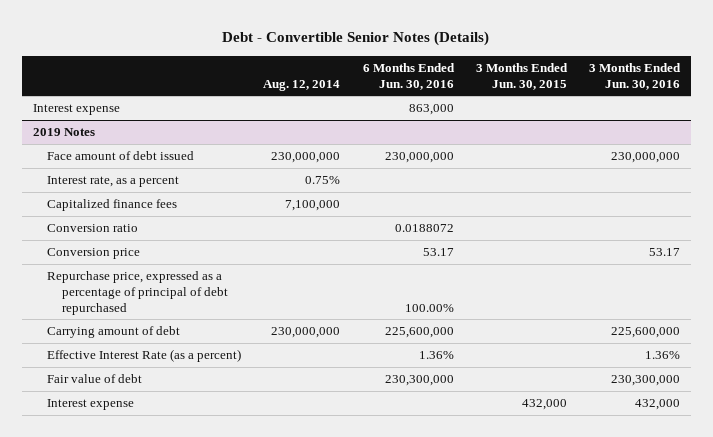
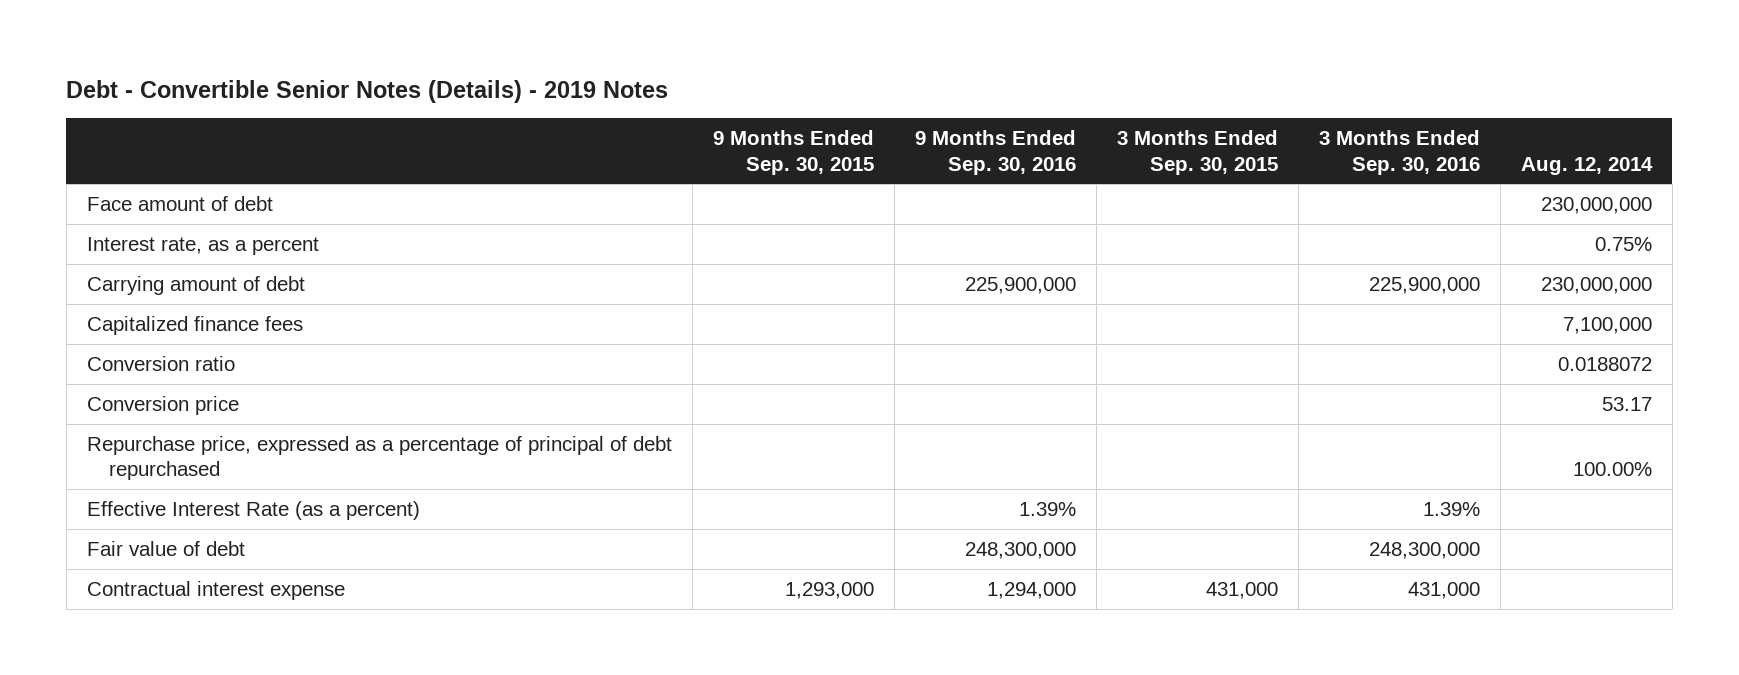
[222,31,490,47] Debt - Convertible Senior Notes (Details) -> [66,79,669,103] Debt - Convertible Senior Notes (Details) - 2019 Notes
[362,62,455,90] 6 Months Ended Jun. 30, 2016 -> none
[475,62,568,90] 3 Months Ended Jun. 30, 2015 -> none
[588,62,681,90] 3 Months Ended Jun. 30, 2016 -> none
none -> [712,130,874,175] 9 Months Ended Sep. 30, 2015
none -> [914,130,1076,175] 9 Months Ended Sep. 30, 2016
none -> [1116,130,1278,175] 3 Months Ended Sep. 30, 2015
none -> [1318,130,1480,175] 3 Months Ended Sep. 30, 2016
[33,128,96,137] 2019 Notes -> none
[47,151,195,161] Face amount of debt issued -> none
[47,176,180,188] Interest rate, as a percent -> none
[47,199,178,212] Capitalized finance fees -> none
[47,224,139,233] Conversion ratio -> none
[47,248,141,260] Conversion price -> none
[47,271,228,315] Repurchase price, expressed as a percentage of principal of debt repurchased -> none
[47,326,181,339] Carrying amount of debt -> none
[47,349,242,363] Effective Interest Rate (as a percent) -> none
[47,374,143,384] Fair value of debt -> none
[47,399,135,411] Interest expense -> none
none -> [86,196,273,212] Face amount of debt
none -> [86,237,319,256] Interest rate, as a percent
none -> [86,276,305,296] Carrying amount of debt
none -> [86,316,303,336] Capitalized finance fees
none -> [86,356,235,372] Conversion ratio
none -> [86,396,239,416] Conversion price
none -> [86,436,672,481] Repurchase price, expressed as a percentage of principal of debt repurchased
none -> [86,501,420,521] Effective Interest Rate (as a percent)
none -> [86,541,245,557] Fair value of debt
[33,104,121,116] Interest expense -> [86,581,345,601] Contractual interest expense

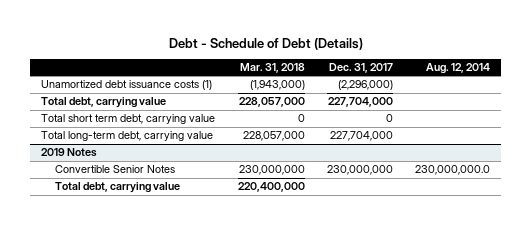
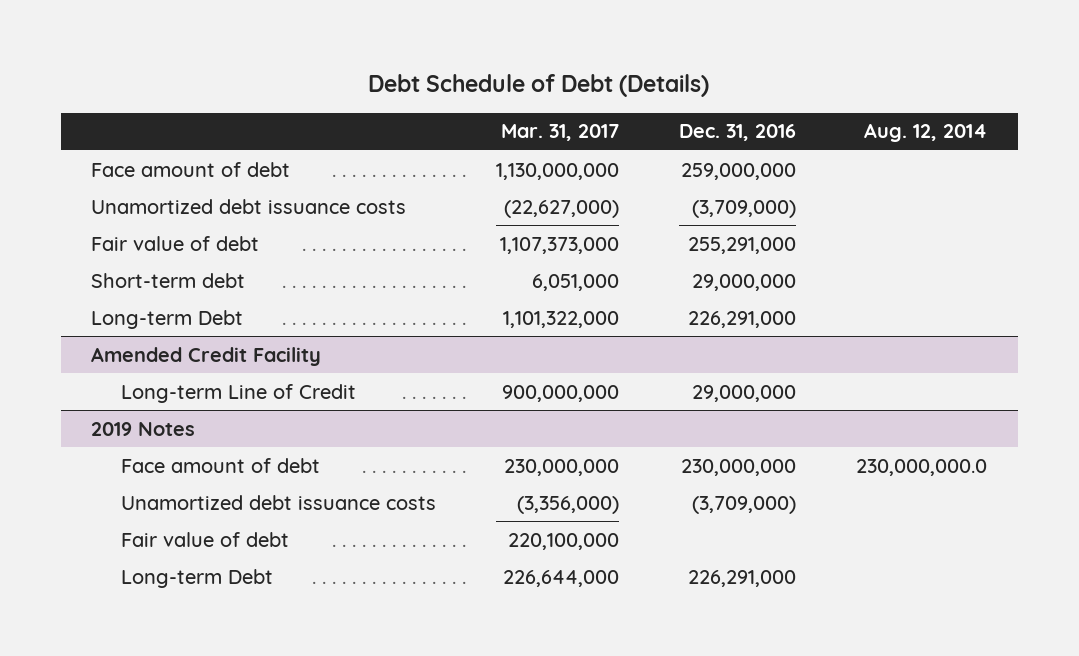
[168,37,363,50] Debt - Schedule of Debt (Details) -> [368,74,710,98] Debt Schedule of Debt (Details)
[239,63,305,74] Mar. 31, 2018 -> none
[328,63,393,74] Dec. 31, 2017 -> none
none -> [500,124,619,142] Mar. 31, 2017
none -> [679,124,797,142] Dec. 31, 2016
none -> [91,161,291,177] Face amount of debt
[41,80,213,91] Unamortized debt issuance costs (1) -> [91,198,407,214] Unamortized debt issuance costs
[41,97,167,109] Total debt, carrying value -> [91,235,260,251] Fair value of debt
[41,114,216,125] Total short term debt, carrying value -> [91,272,246,288] Short-term debt
[41,131,214,142] Total long-term debt, carrying value -> [91,309,244,329] Long-term Debt
none -> [91,346,322,366] Amended Credit Facility
none -> [120,383,356,403] Long-term Line of Credit
[54,165,175,174] Convertible Senior Notes -> [120,457,320,473] Face amount of debt
none -> [120,494,436,510] Unamortized debt issuance costs
[54,182,180,194] Total debt, carrying value -> [120,531,289,547] Fair value of debt
none -> [120,568,273,588] Long-term Debt

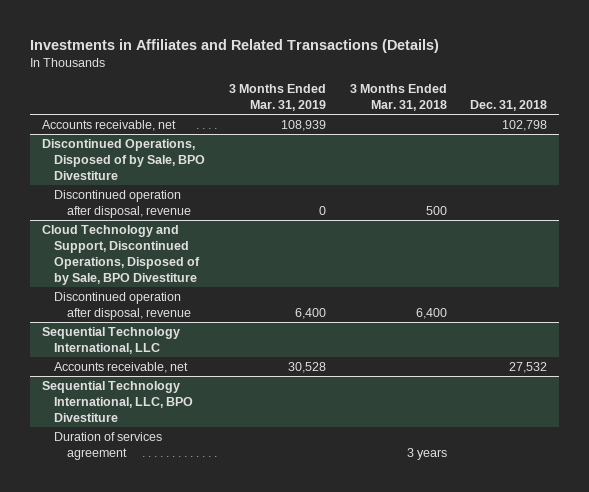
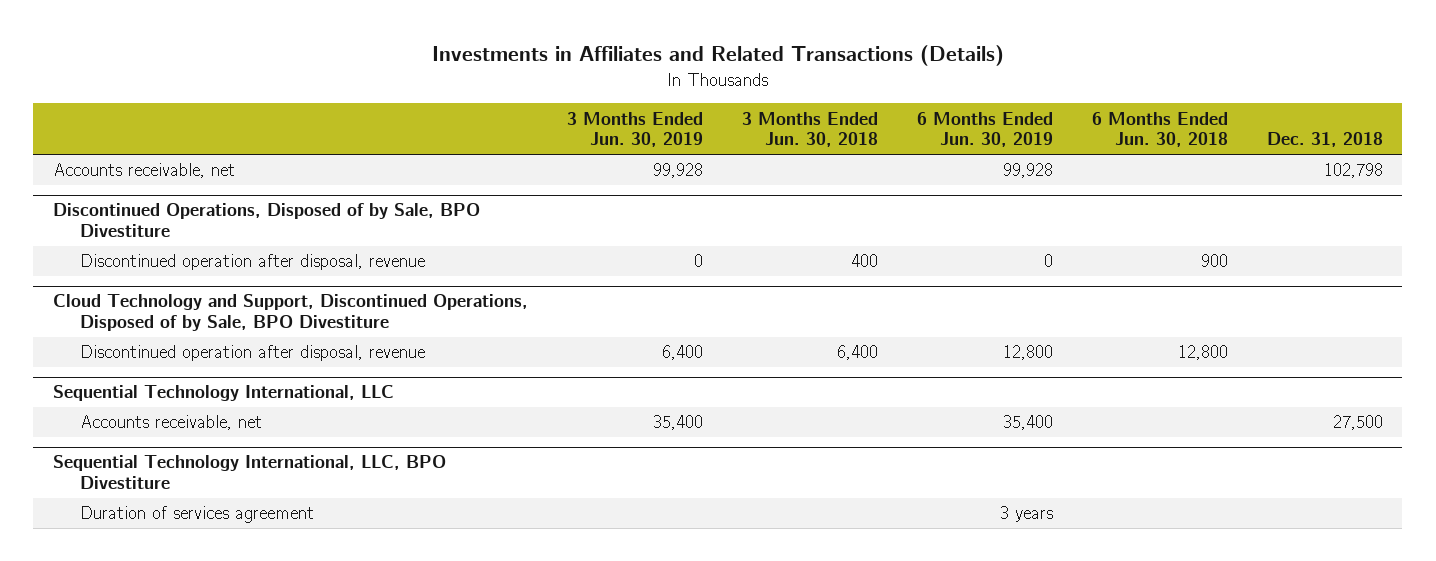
[228,83,326,111] 3 Months Ended Mar. 31, 2019 -> none
[349,83,447,111] 3 Months Ended Mar. 31, 2018 -> none
none -> [566,111,703,148] 3 Months Ended Jun. 30, 2019
none -> [741,111,878,148] 3 Months Ended Jun. 30, 2018
none -> [916,111,1053,148] 6 Months Ended Jun. 30, 2019
none -> [1091,111,1228,148] 6 Months Ended Jun. 30, 2018
[509,361,548,373] 27,532 -> [1332,415,1383,431] 27,500

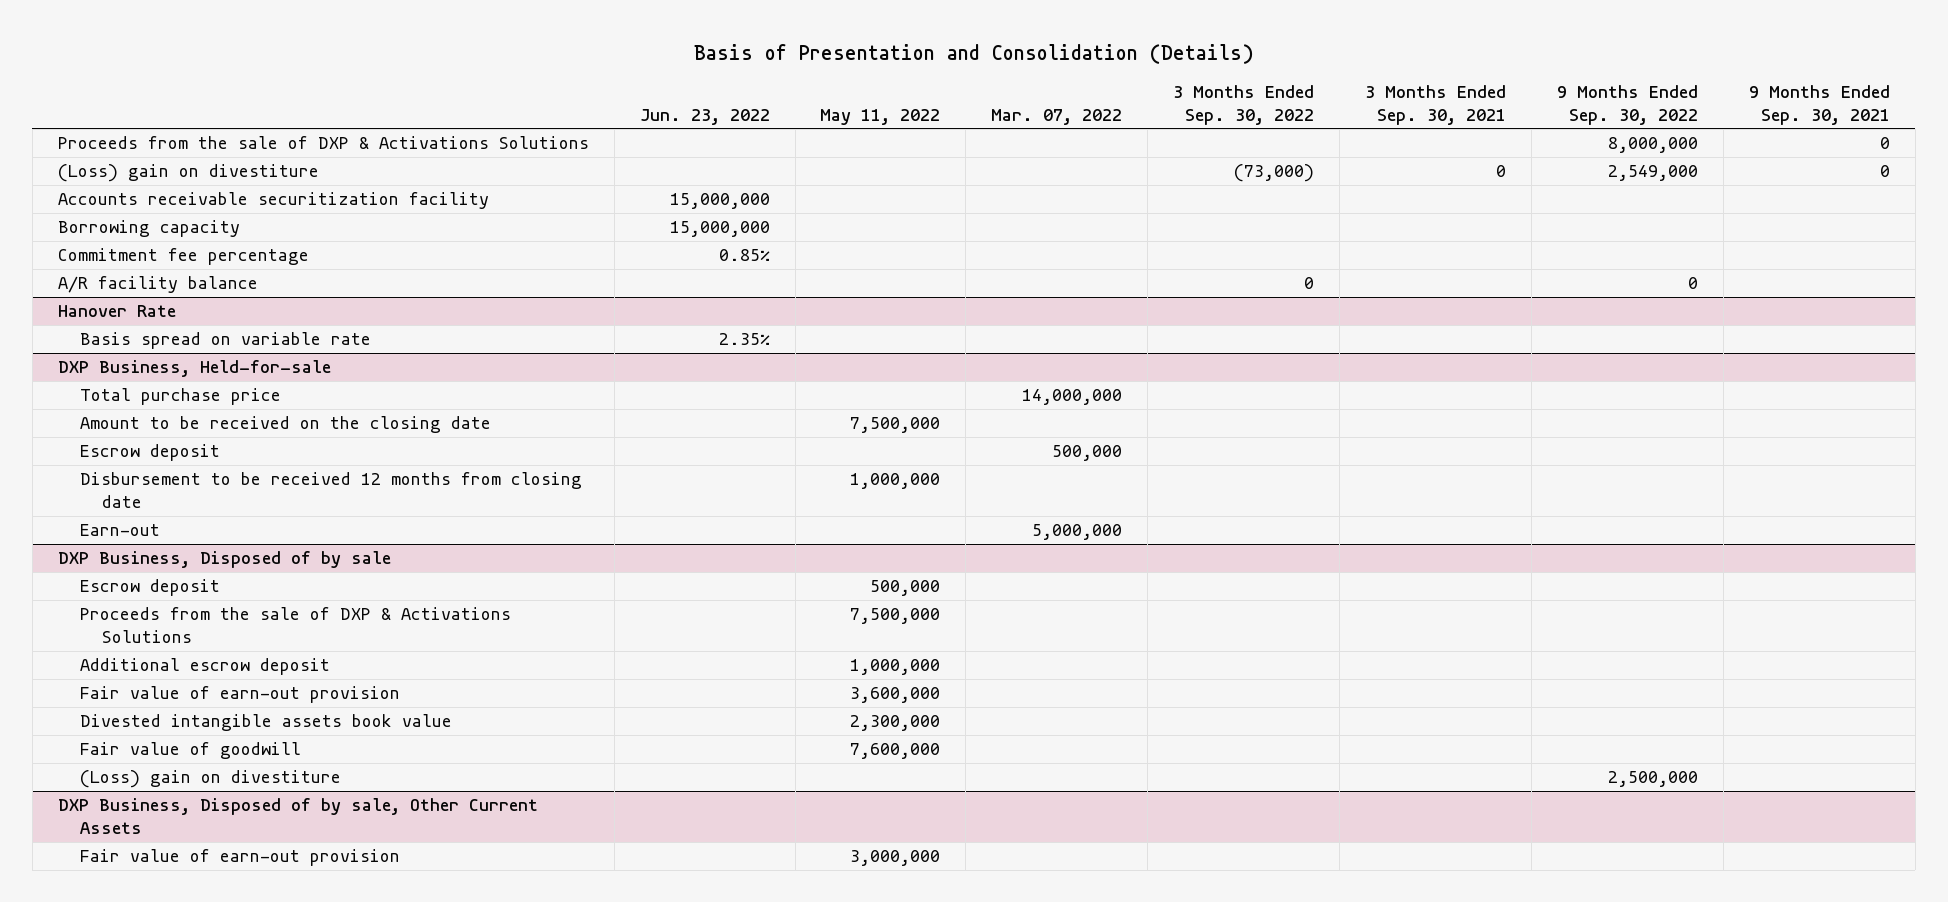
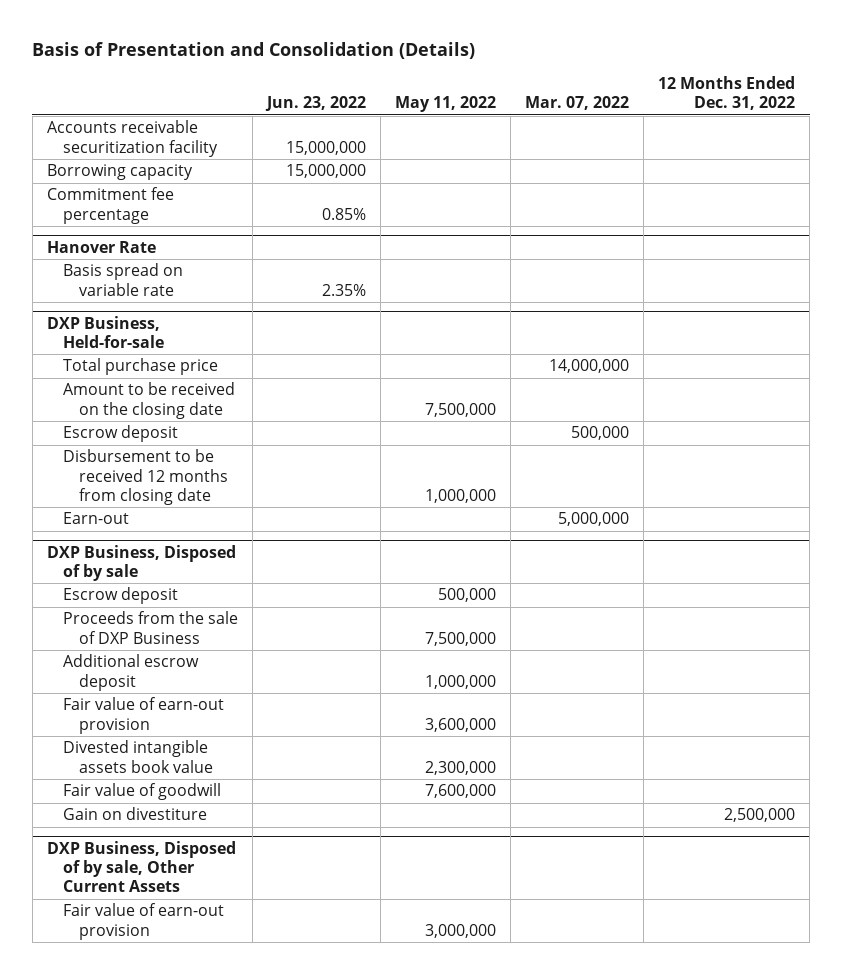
[1173,84,1315,125] 3 Months Ended Sep. 30, 2022 -> none
[1365,84,1507,125] 3 Months Ended Sep. 30, 2021 -> none
[1556,84,1698,125] 9 Months Ended Sep. 30, 2022 -> none
[1748,84,1890,125] 9 Months Ended Sep. 30, 2021 -> none
none -> [658,76,796,111] 12 Months Ended Dec. 31, 2022
[57,135,589,149] Proceeds from the sale of DXP & Activations Solutions -> none
[57,163,319,182] (Loss) gain on divestiture -> none
[57,275,258,293] A/R facility balance -> none
[79,606,511,643] Proceeds from the sale of DXP & Activations Solutions -> [63,611,239,644] Proceeds from the sale of DXP Business
[79,769,341,788] (Loss) gain on divestiture -> [63,807,208,821] Gain on divestiture

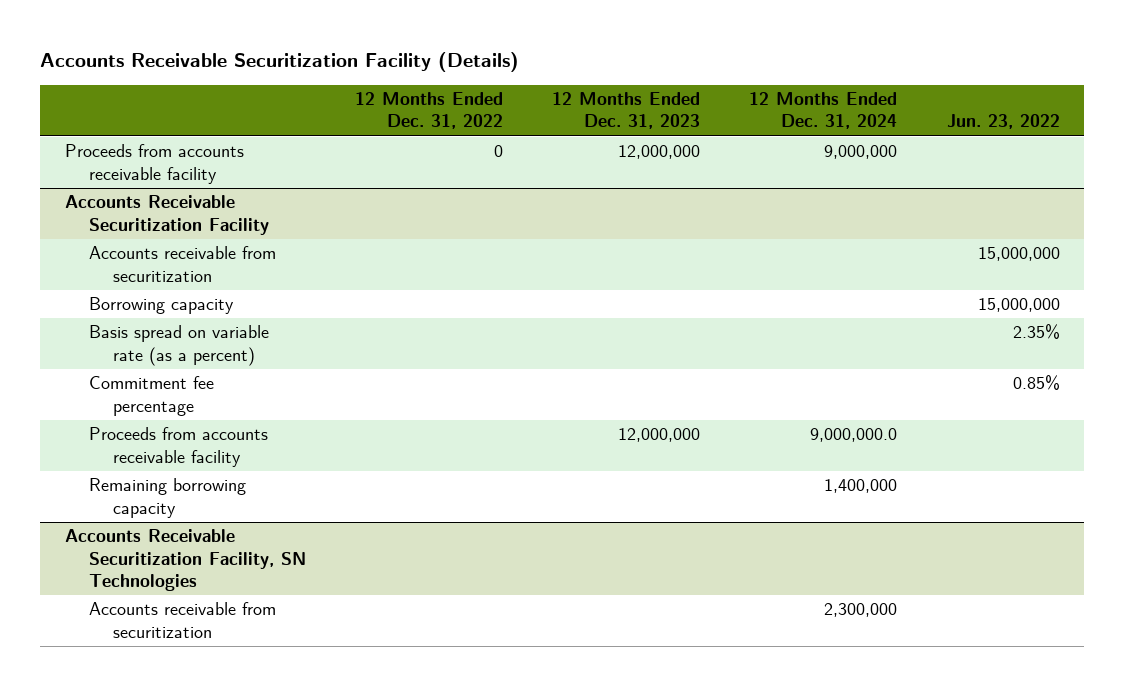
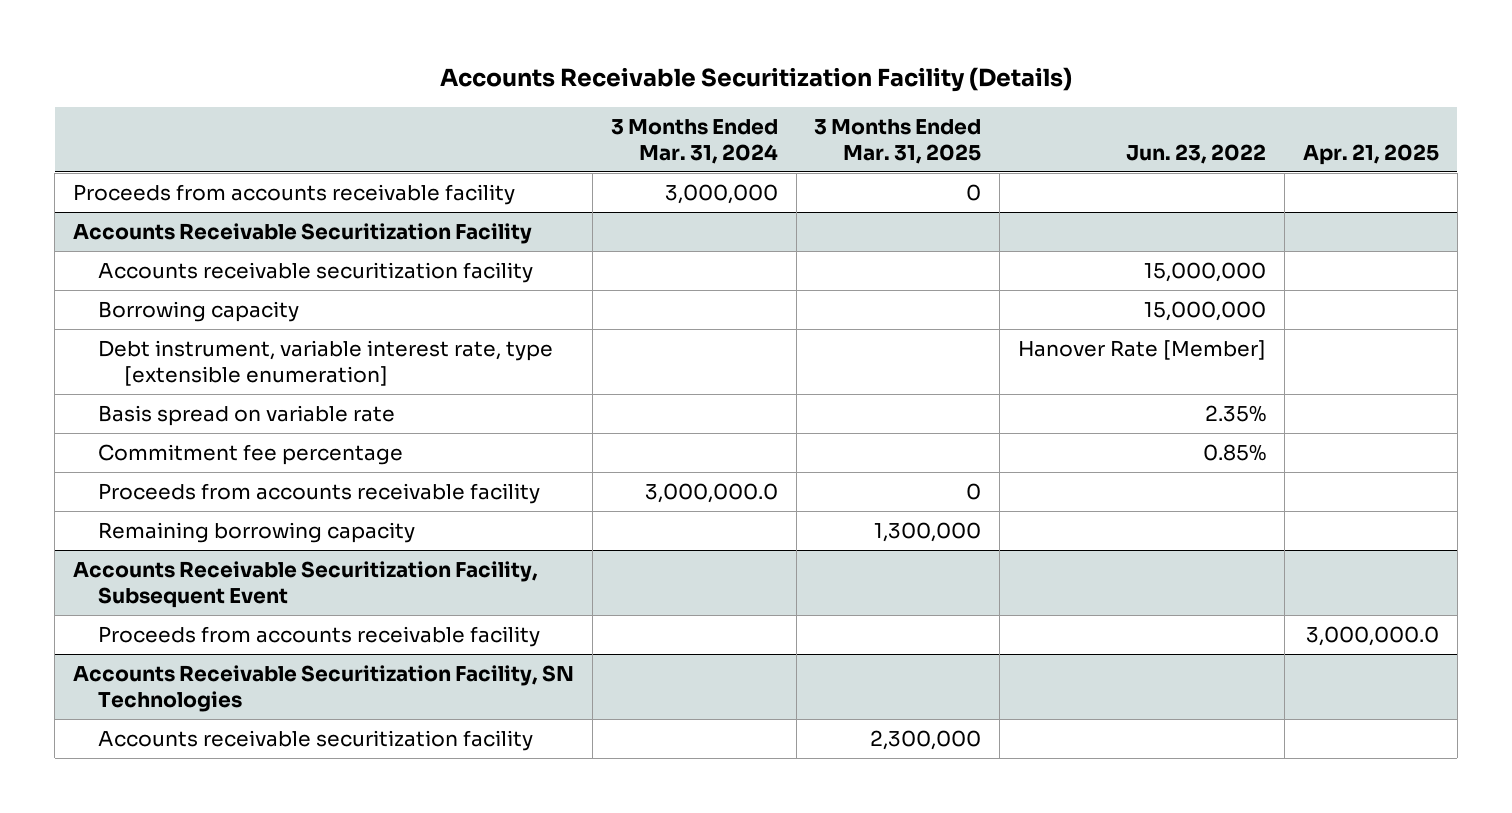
[355,91,504,130] 12 Months Ended Dec. 31, 2022 -> none
[552,91,701,130] 12 Months Ended Dec. 31, 2023 -> none
[749,91,898,130] 12 Months Ended Dec. 31, 2024 -> none
none -> [610,118,778,164] 3 Months Ended Mar. 31, 2024
none -> [814,118,982,164] 3 Months Ended Mar. 31, 2025
none -> [1302,143,1439,165] Apr. 21, 2025
[88,246,276,282] Accounts receivable from securitization -> [98,261,534,283] Accounts receivable securitization facility
none -> [98,339,554,386] Debt instrument, variable interest rate, type [extensible enumeration]
[88,325,269,366] Basis spread on variable rate (as a percent) -> [98,404,396,426] Basis spread on variable rate
none -> [73,560,539,608] Accounts Receivable Securitization Facility, Subsequent Event
none -> [98,625,541,647] Proceeds from accounts receivable facility
[88,602,276,638] Accounts receivable from securitization -> [98,729,534,751] Accounts receivable securitization facility

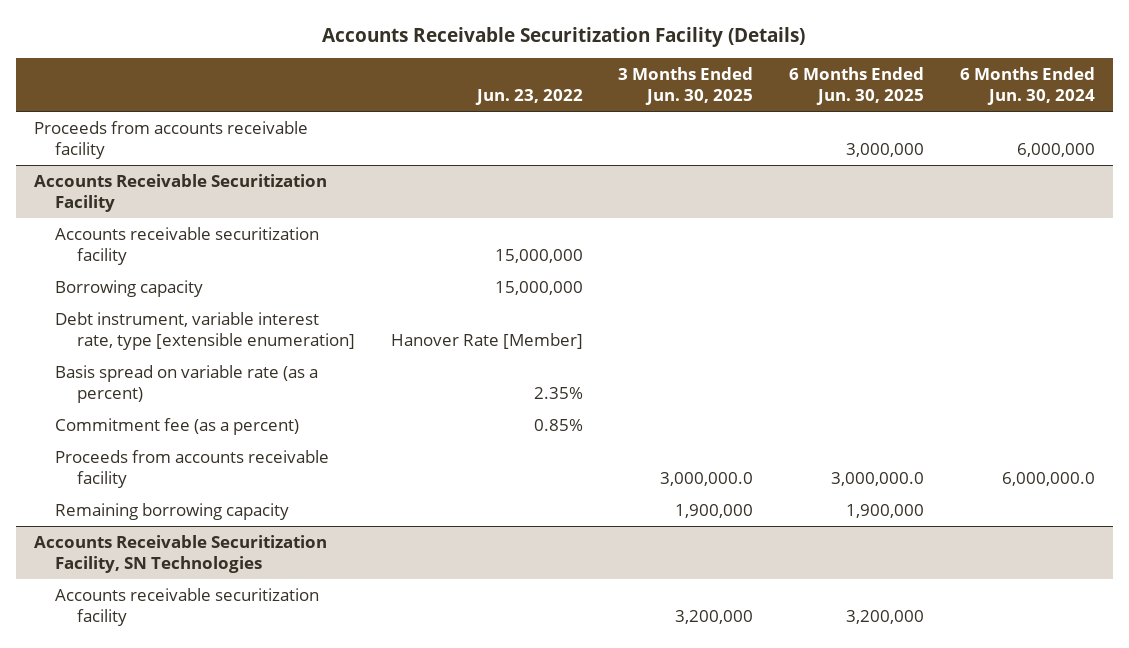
[610,118,778,164] 3 Months Ended Mar. 31, 2024 -> none
[814,118,982,164] 3 Months Ended Mar. 31, 2025 -> none
[1302,143,1439,165] Apr. 21, 2025 -> none
none -> [618,67,754,105] 3 Months Ended Jun. 30, 2025
none -> [789,67,925,105] 6 Months Ended Jun. 30, 2025
none -> [960,67,1096,105] 6 Months Ended Jun. 30, 2024
[98,404,396,426] Basis spread on variable rate -> [55,364,319,403] Basis spread on variable rate (as a percent)
[98,443,404,465] Commitment fee percentage -> [55,417,300,435] Commitment fee (as a percent)
[73,560,539,608] Accounts Receivable Securitization Facility, Subsequent Event -> none
[98,625,541,647] Proceeds from accounts receivable facility -> none

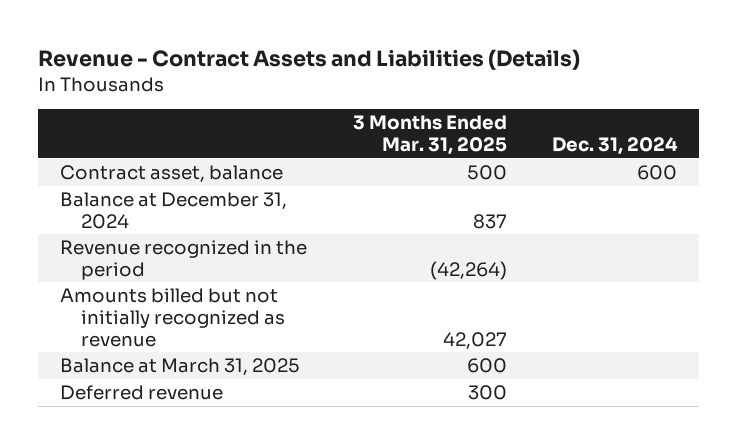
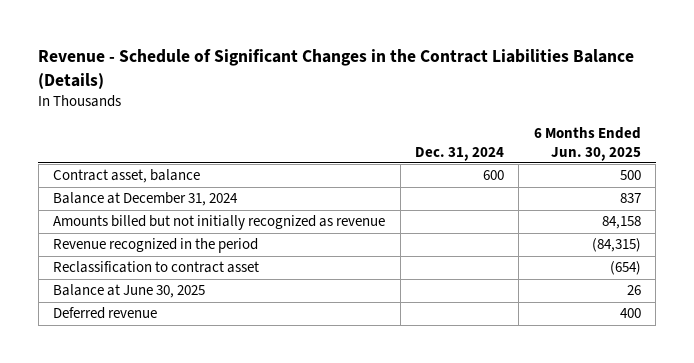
[37,49,580,71] Revenue - Contract Assets and Liabilities (Details) -> [38,49,635,89] Revenue - Schedule of Significant Changes in the Contract Liabilities Balance (Details)
[352,115,507,156] 3 Months Ended Mar. 31, 2025 -> none
none -> [533,126,641,161] 6 Months Ended Jun. 30, 2025
[60,240,308,280] Revenue recognized in the period -> [53,238,259,254] Revenue recognized in the period
none -> [53,261,260,274] Reclassification to contract asset
[60,358,301,376] Balance at March 31, 2025 -> [53,284,206,299] Balance at June 30, 2025

